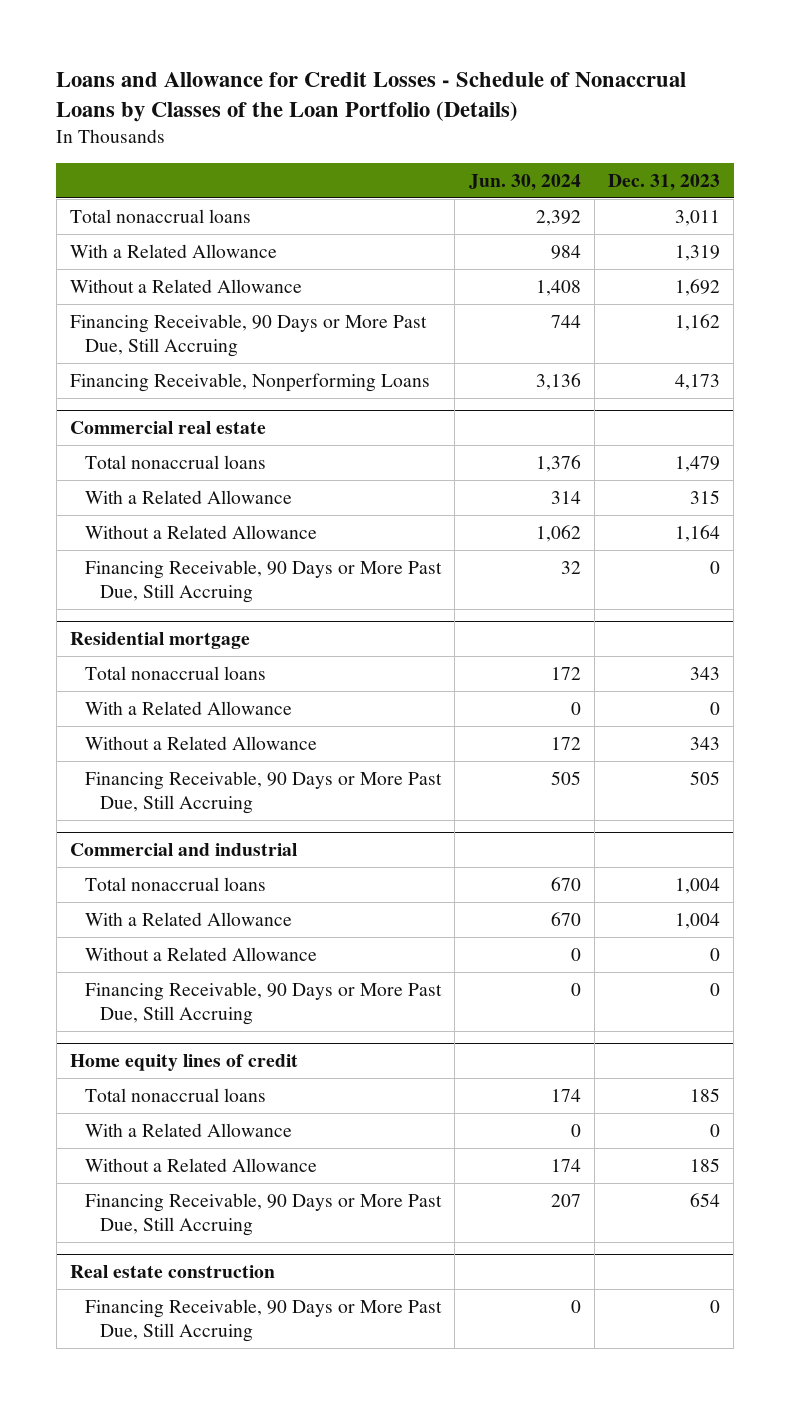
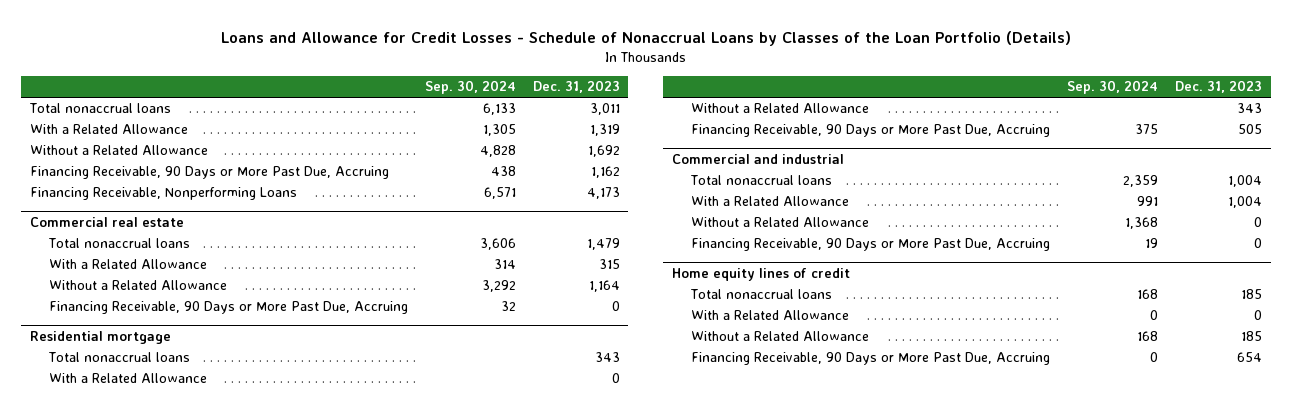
[468,173,581,191] Jun. 30, 2024 -> none
none -> [424,80,516,95] Sep. 30, 2024
[70,313,428,358] Financing Receivable, 90 Days or More Past Due, Still Accruing -> [29,166,389,180] Financing Receivable, 90 Days or More Past Due, Accruing
[84,559,442,604] Financing Receivable, 90 Days or More Past Due, Still Accruing -> [48,301,408,315] Financing Receivable, 90 Days or More Past Due, Accruing
[84,770,442,815] Financing Receivable, 90 Days or More Past Due, Still Accruing -> [691,124,1051,138] Financing Receivable, 90 Days or More Past Due, Accruing
[84,981,442,1026] Financing Receivable, 90 Days or More Past Due, Still Accruing -> [691,238,1051,252] Financing Receivable, 90 Days or More Past Due, Accruing
[70,1265,276,1279] Real estate construction -> none
[84,1298,442,1343] Financing Receivable, 90 Days or More Past Due, Still Accruing -> none
[84,1192,442,1237] Financing Receivable, 90 Days or More Past Due, Still Accruing -> [691,352,1051,366] Financing Receivable, 90 Days or More Past Due, Accruing

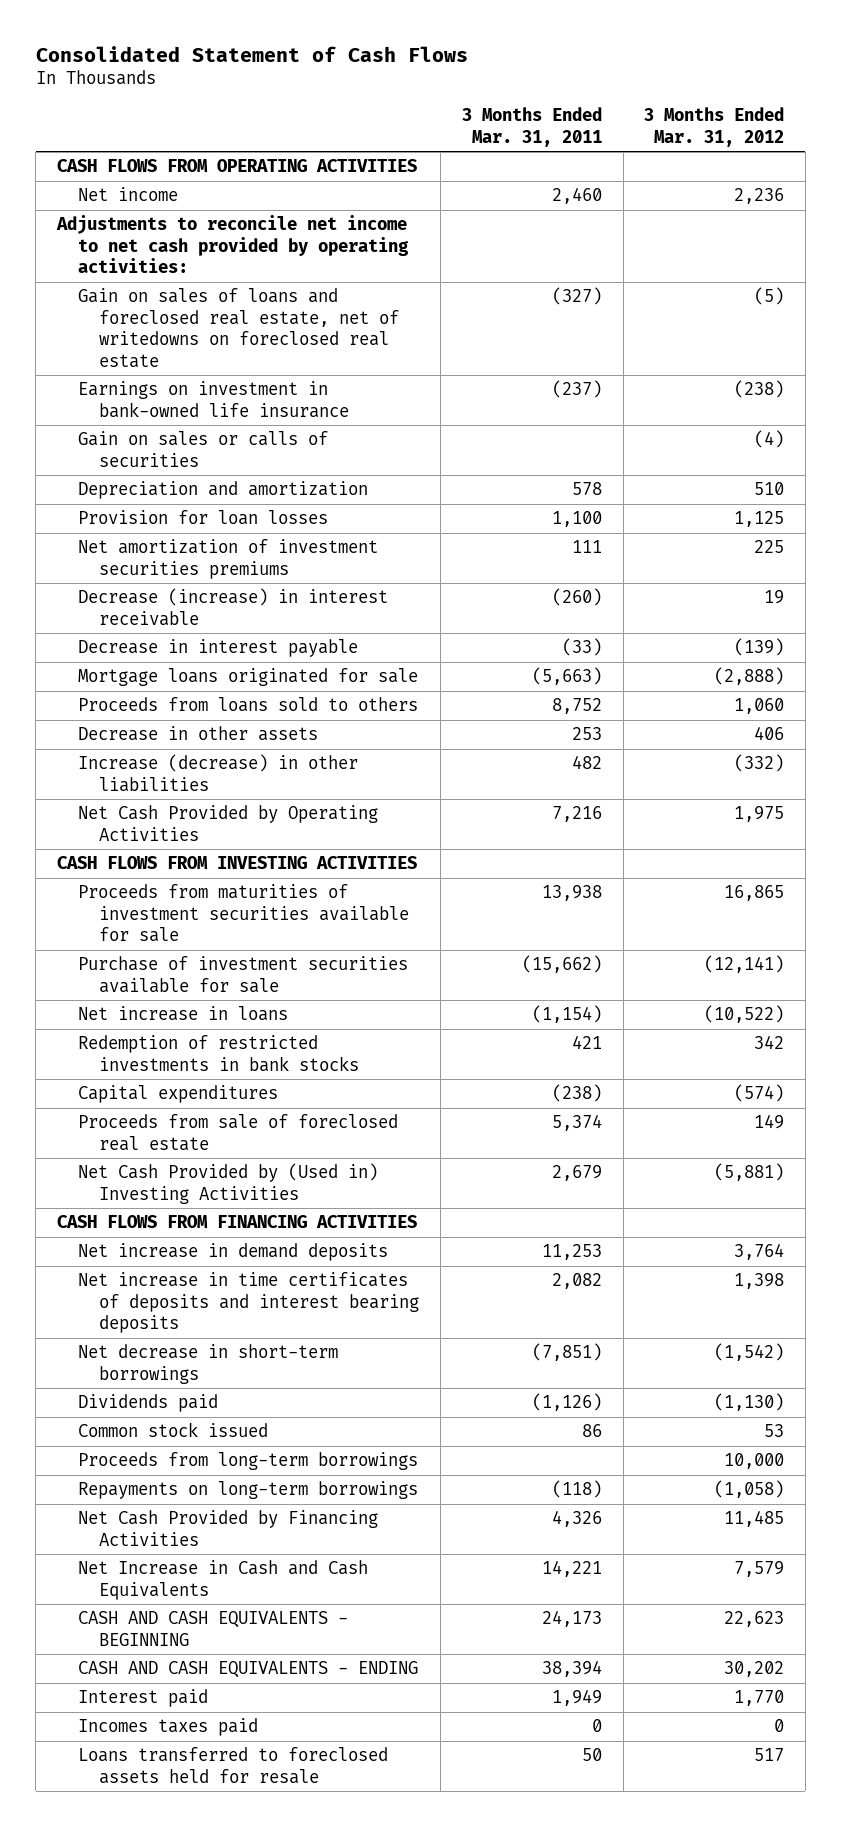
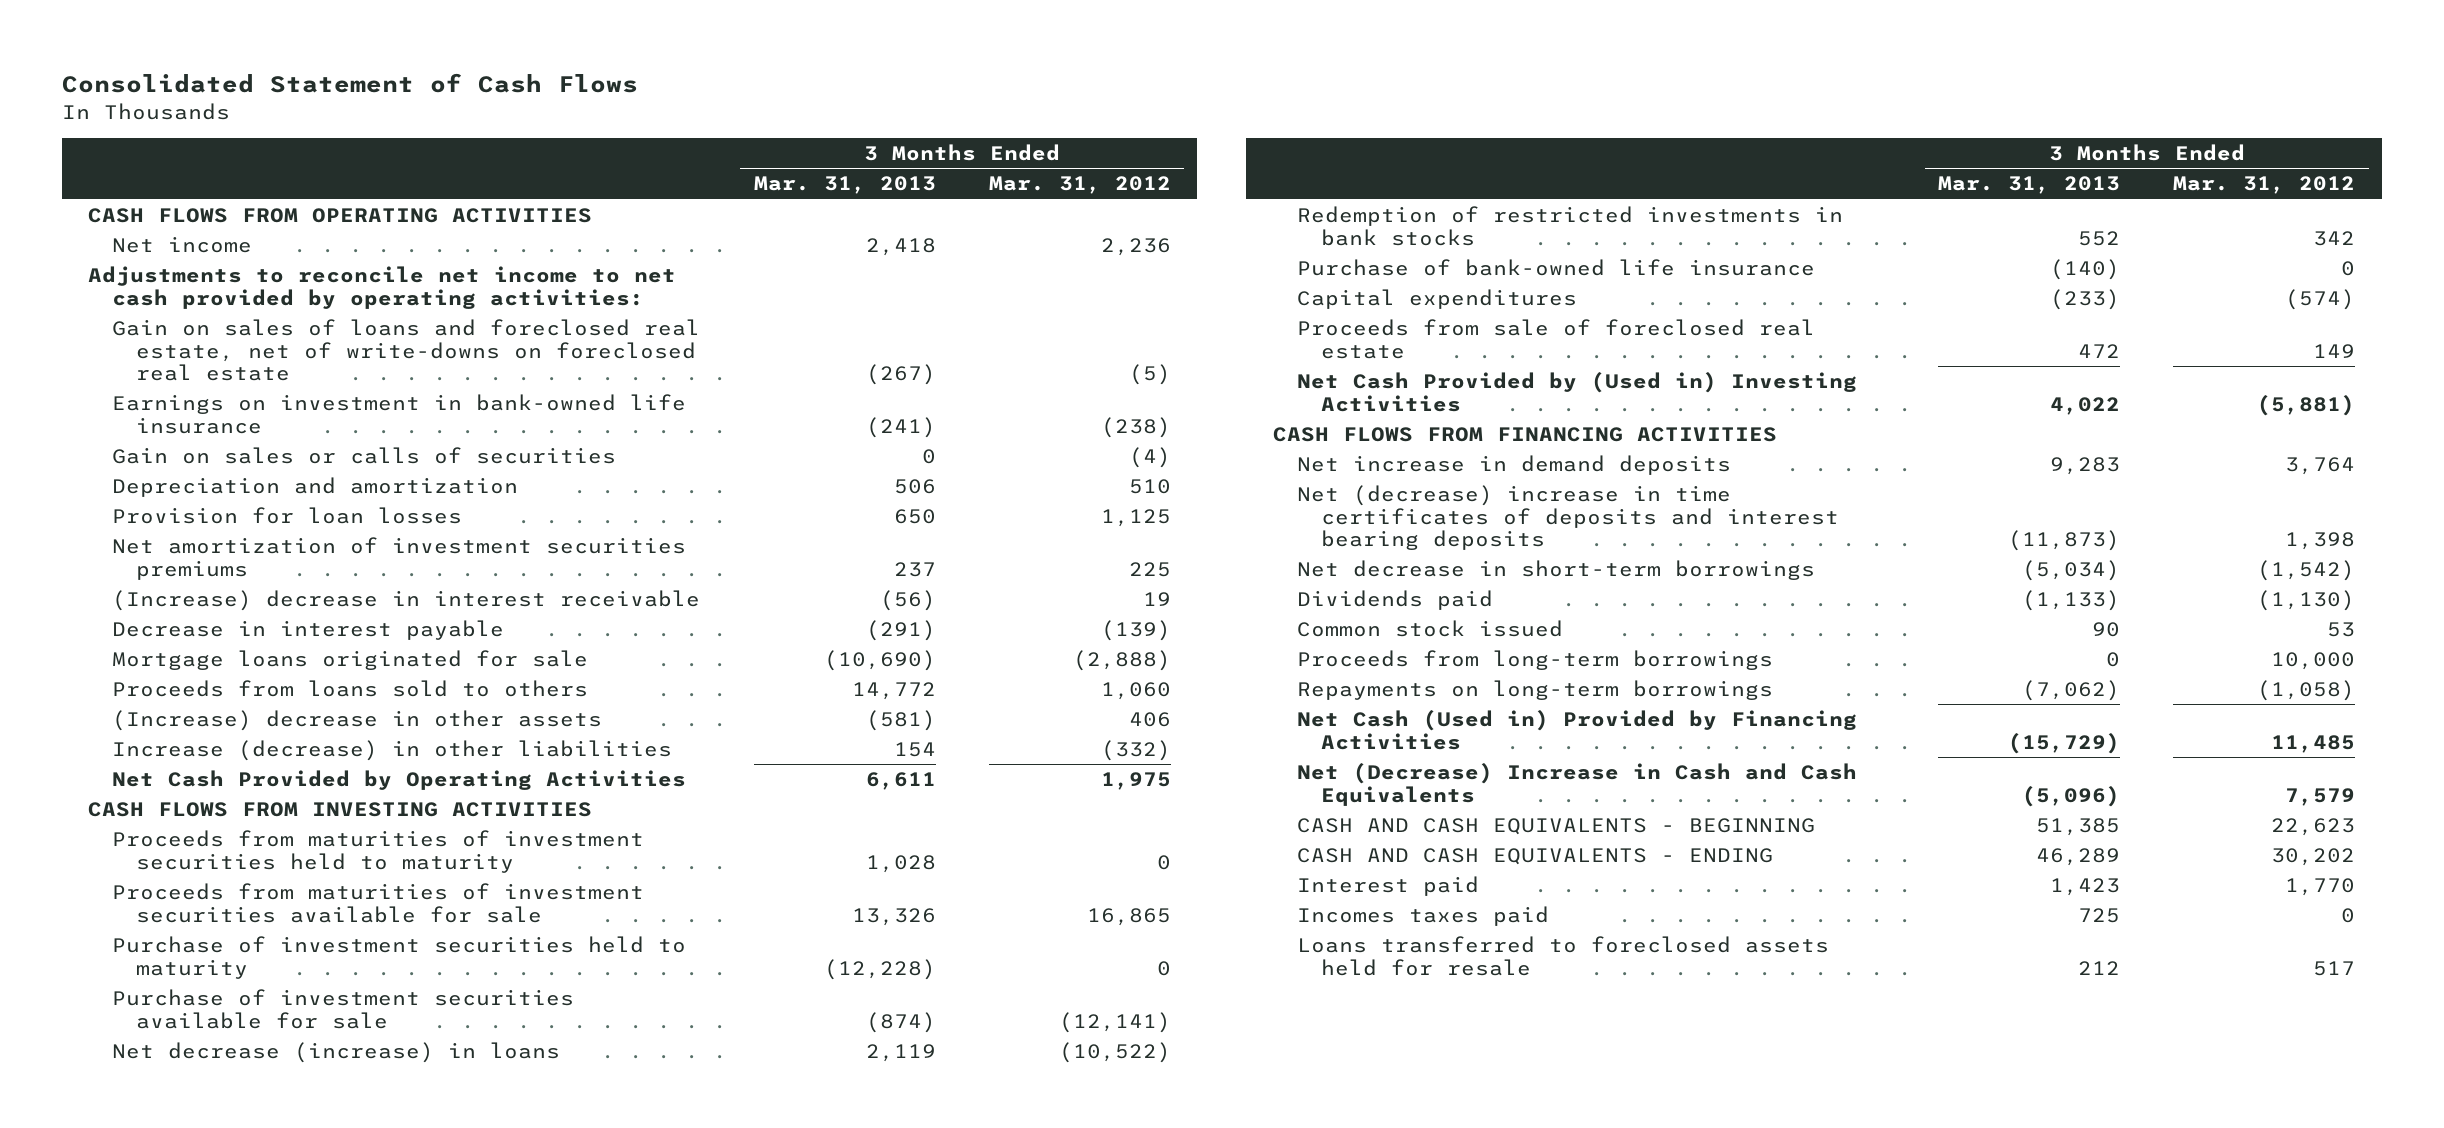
[461,107,602,147] 3 Months Ended Mar. 31, 2011 -> none
none -> [753,176,936,195] Mar. 31, 2013
[78,288,400,368] Gain on sales of loans and foreclosed real estate, net of writedowns on foreclosed real estate -> [112,318,701,382] Gain on sales of loans and foreclosed real estate, net of write-downs on foreclosed real estate
[78,588,389,626] Decrease (increase) in interest receivable -> [112,589,701,611] (Increase) decrease in interest receivable
[78,726,319,742] Decrease in other assets -> [112,709,603,731] (Increase) decrease in other assets
none -> [112,829,645,873] Proceeds from maturities of investment securities held to maturity
none -> [112,935,687,979] Purchase of investment securities held to maturity
[78,1006,289,1022] Net increase in loans -> [112,1041,561,1063] Net decrease (increase) in loans
none -> [1296,258,1815,276] Purchase of bank-owned life insurance
[78,1272,420,1334] Net increase in time certificates of deposits and interest bearing deposits -> [1296,484,1839,551] Net (decrease) increase in time certificates of deposits and interest bearing deposits
[78,1510,379,1546] Net Cash Provided by Financing Activities -> [1296,709,1857,750] Net Cash (Used in) Provided by Financing Activities
[78,1560,369,1600] Net Increase in Cash and Cash Equivalents -> [1296,762,1857,806] Net (Decrease) Increase in Cash and Cash Equivalents

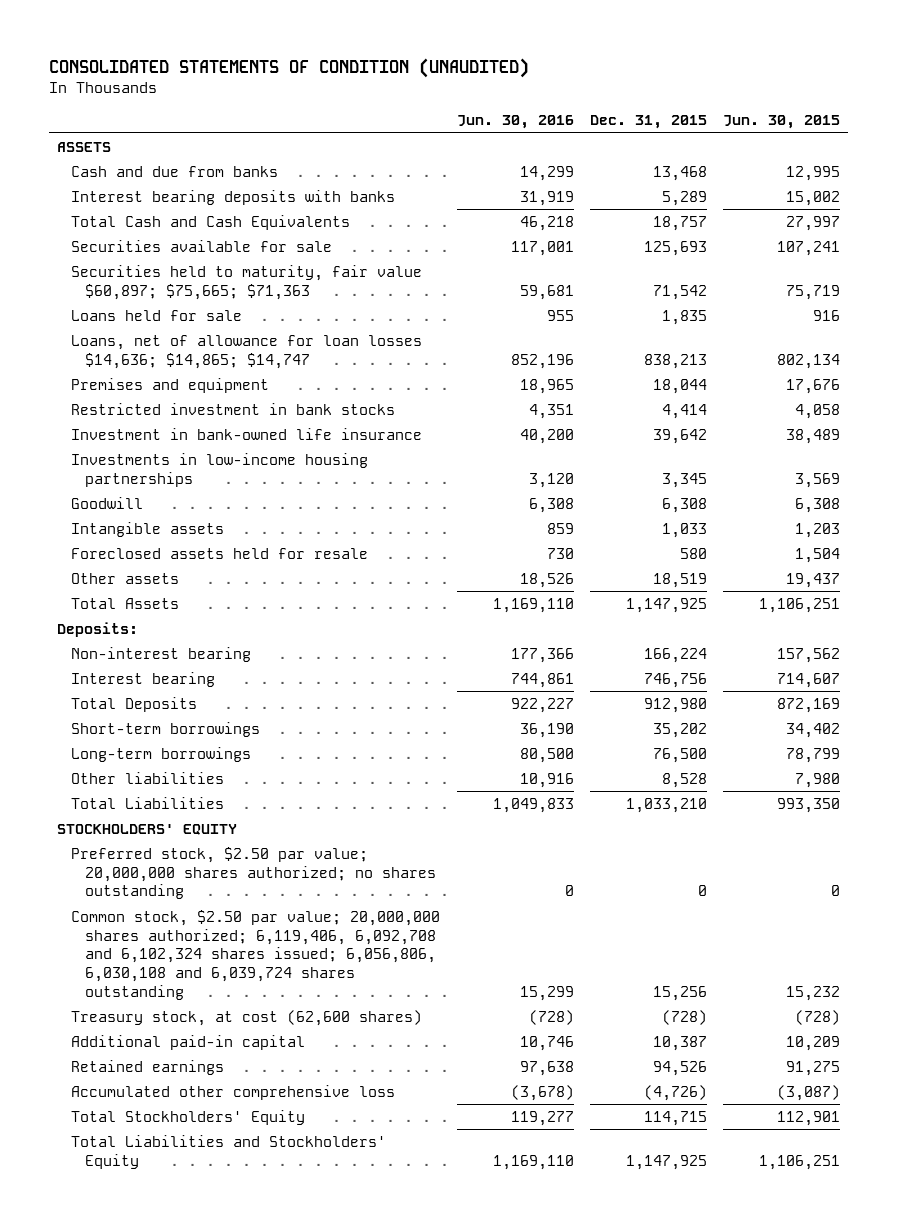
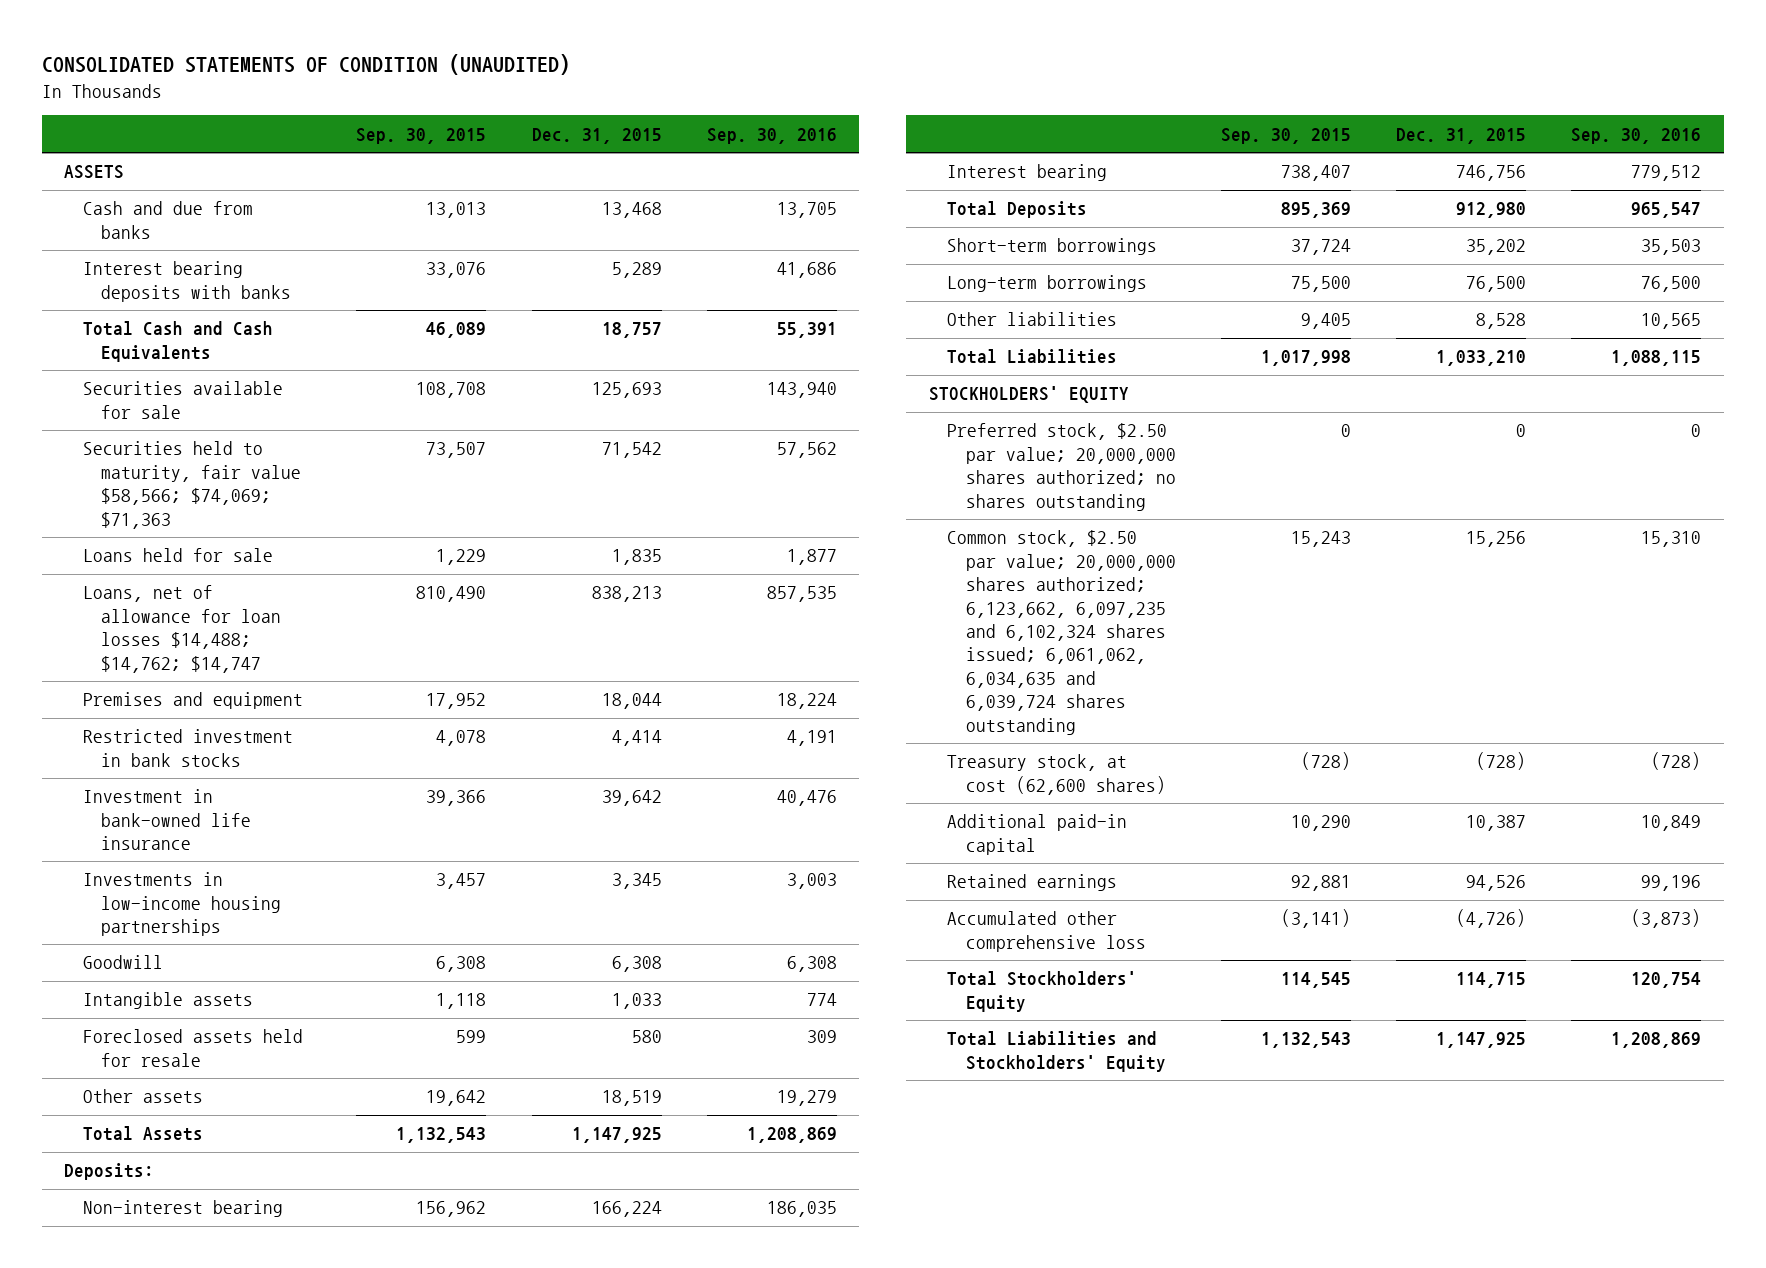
[456,115,574,130] Jun. 30, 2016 -> none
[723,115,841,130] Jun. 30, 2015 -> none
none -> [356,127,487,144] Sep. 30, 2015
none -> [706,127,837,144] Sep. 30, 2016
[71,264,423,300] Securities held to maturity, fair value $60,897; $75,665; $71,363 -> [82,441,302,529] Securities held to maturity, fair value $58,566; $74,069; $71,363
[71,334,423,369] Loans, net of allowance for loan losses $14,636; $14,865; $14,747 -> [82,585,282,673] Loans, net of allowance for loan losses $14,488; $14,762; $14,747
[71,909,441,1000] Common stock, $2.50 par value; 20,000,000 shares authorized; 6,119,406, 6,092,708 and 6,102,324 shares issued; 6,056,806, 6,030,108 and 6,039,724 shares outstanding -> [947,530,1176,735] Common stock, $2.50 par value; 20,000,000 shares authorized; 6,123,662, 6,097,235 and 6,102,324 shares issued; 6,061,062, 6,034,635 and 6,039,724 shares outstanding

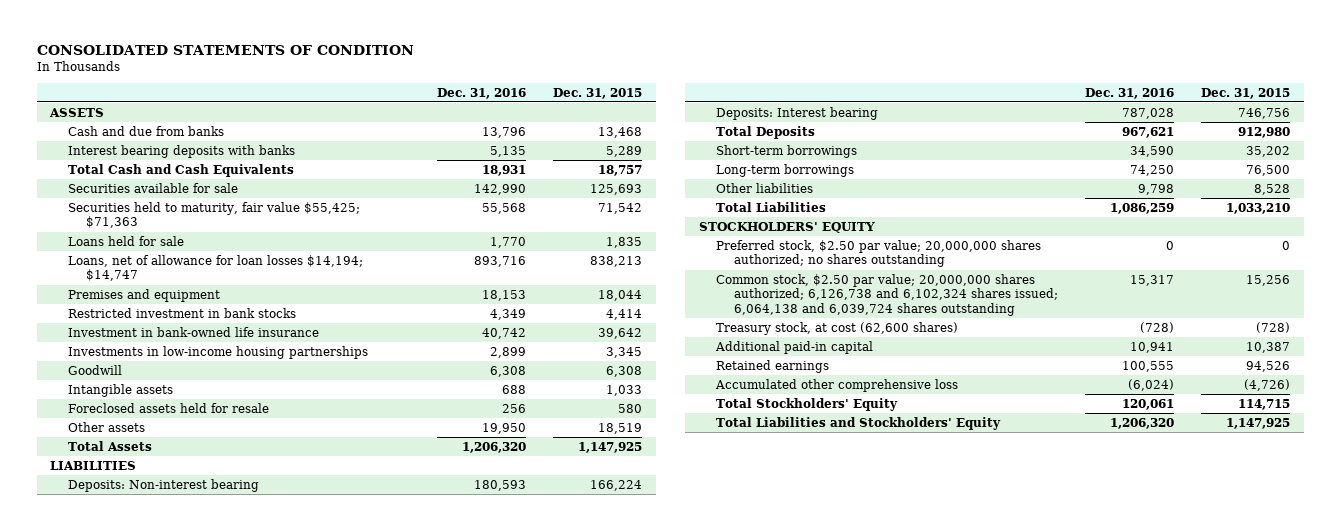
[41,54,570,76] CONSOLIDATED STATEMENTS OF CONDITION (UNAUDITED) -> [36,44,414,55] CONSOLIDATED STATEMENTS OF CONDITION
[356,127,487,144] Sep. 30, 2015 -> none
[706,127,837,144] Sep. 30, 2016 -> none
none -> [436,87,526,99] Dec. 31, 2016
[82,441,302,529] Securities held to maturity, fair value $58,566; $74,069; $71,363 -> [68,201,361,229] Securities held to maturity, fair value $55,425; $71,363
[82,585,282,673] Loans, net of allowance for loan losses $14,488; $14,762; $14,747 -> [68,254,364,282] Loans, net of allowance for loan losses $14,194; $14,747
[64,1163,155,1181] Deposits: -> none
none -> [50,460,137,470] LIABILITIES
[82,1200,283,1218] Non-interest bearing -> [68,478,260,492] Deposits: Non-interest bearing
[947,164,1108,182] Interest bearing -> [716,106,879,120] Deposits: Interest bearing
[947,530,1176,735] Common stock, $2.50 par value; 20,000,000 shares authorized; 6,123,662, 6,097,235 and 6,102,324 shares issued; 6,061,062, 6,034,635 and 6,039,724 shares outstanding -> [716,273,1059,316] Common stock, $2.50 par value; 20,000,000 shares authorized; 6,126,738 and 6,102,324 shares issued; 6,064,138 and 6,039,724 shares outstanding

